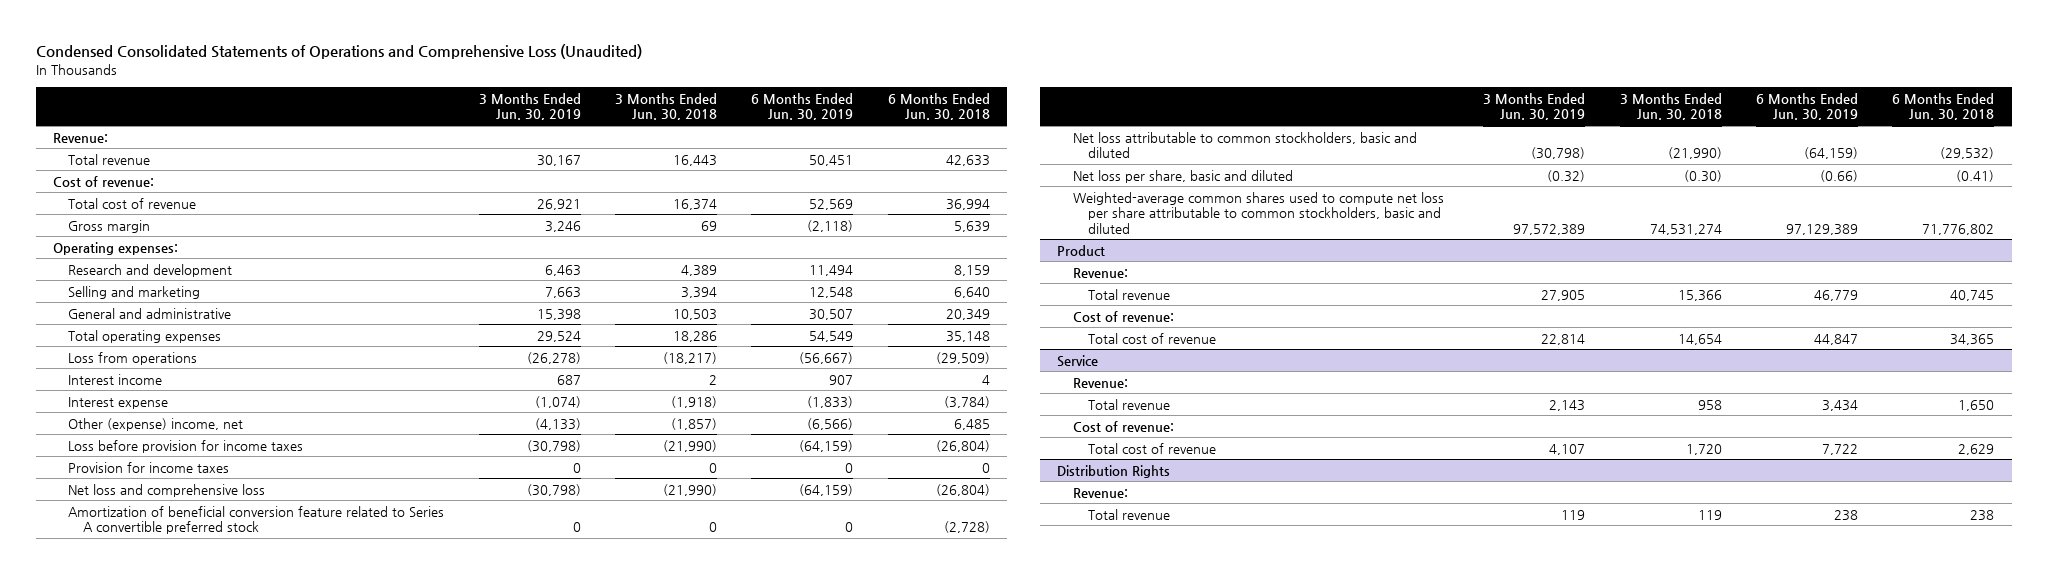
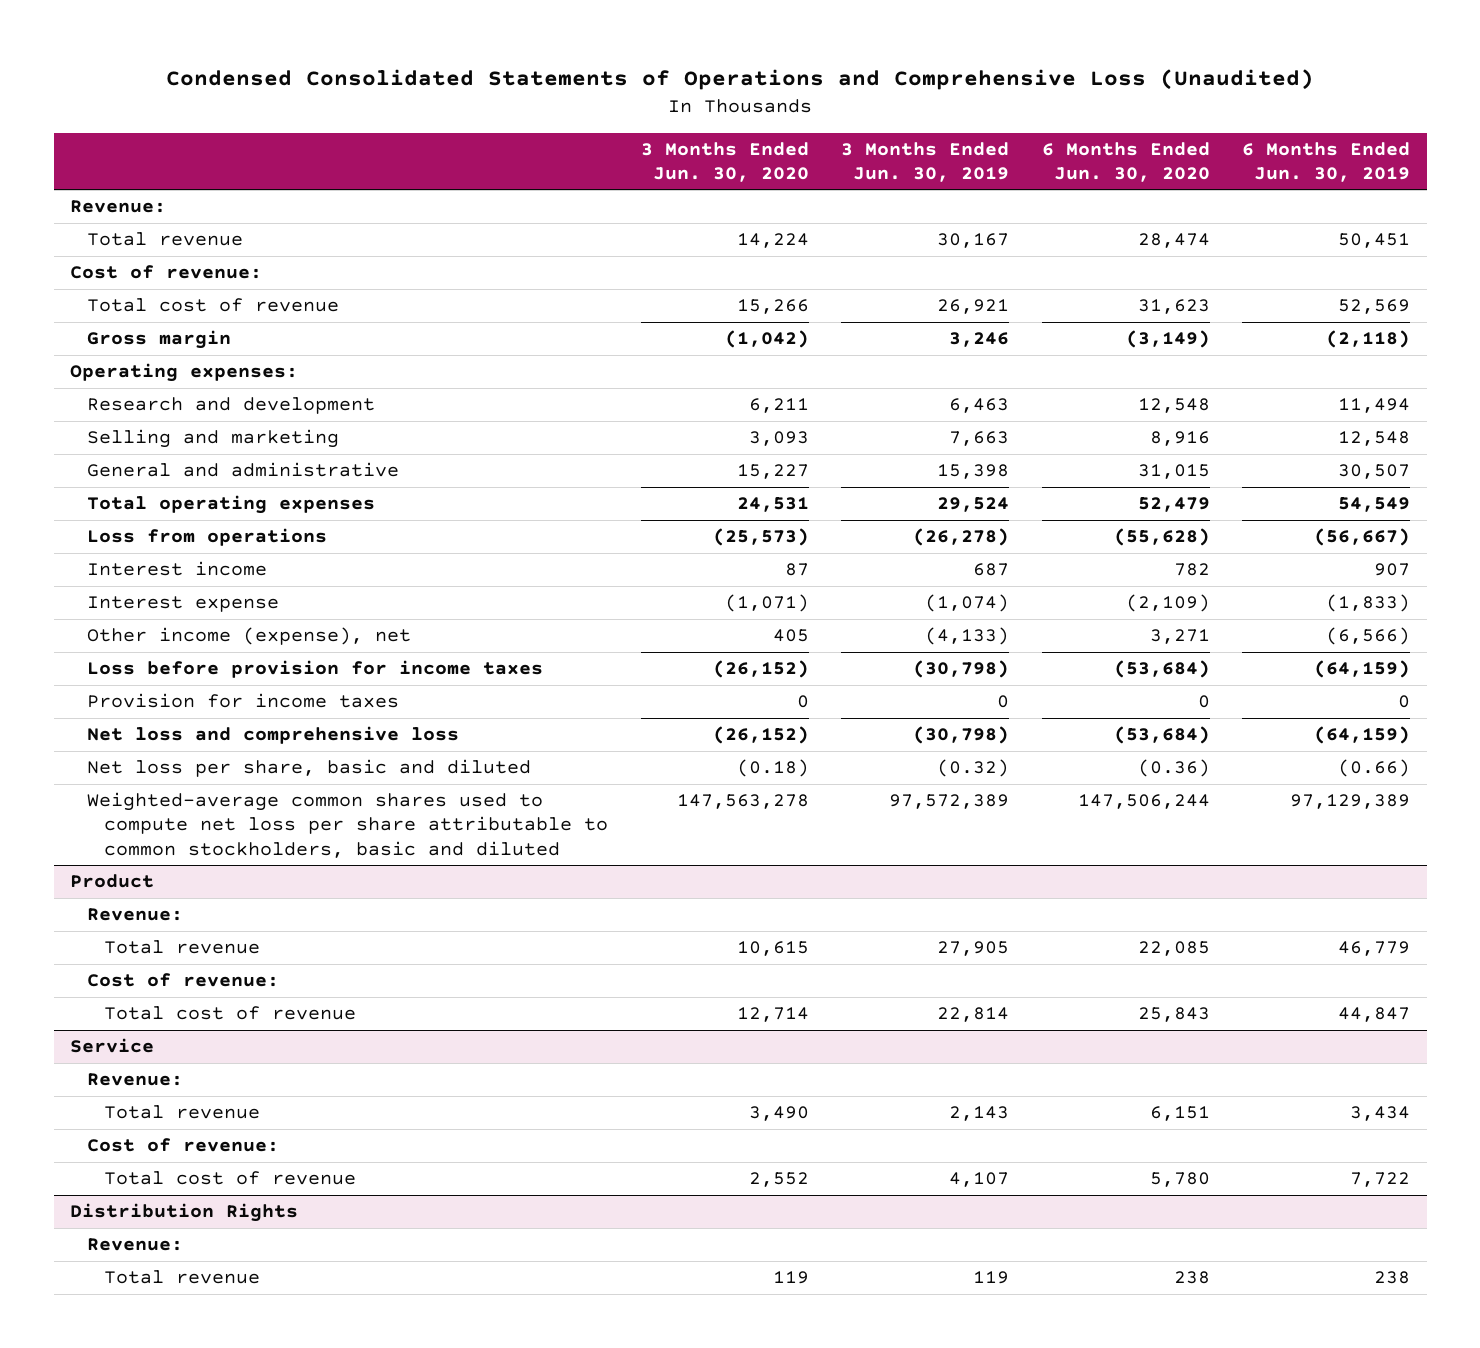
[614,92,717,121] 3 Months Ended Jun. 30, 2018 -> none
[887,92,990,121] 6 Months Ended Jun. 30, 2018 -> none
none -> [640,141,809,183] 3 Months Ended Jun. 30, 2020
none -> [1041,141,1210,183] 6 Months Ended Jun. 30, 2020
[68,417,244,431] Other (expense) income, net -> [87,627,412,646] Other income (expense), net
[68,505,445,535] Amortization of beneficial conversion feature related to Series A convertible preferred stock -> none
[1072,131,1417,159] Net loss attributable to common stockholders, basic and diluted -> none

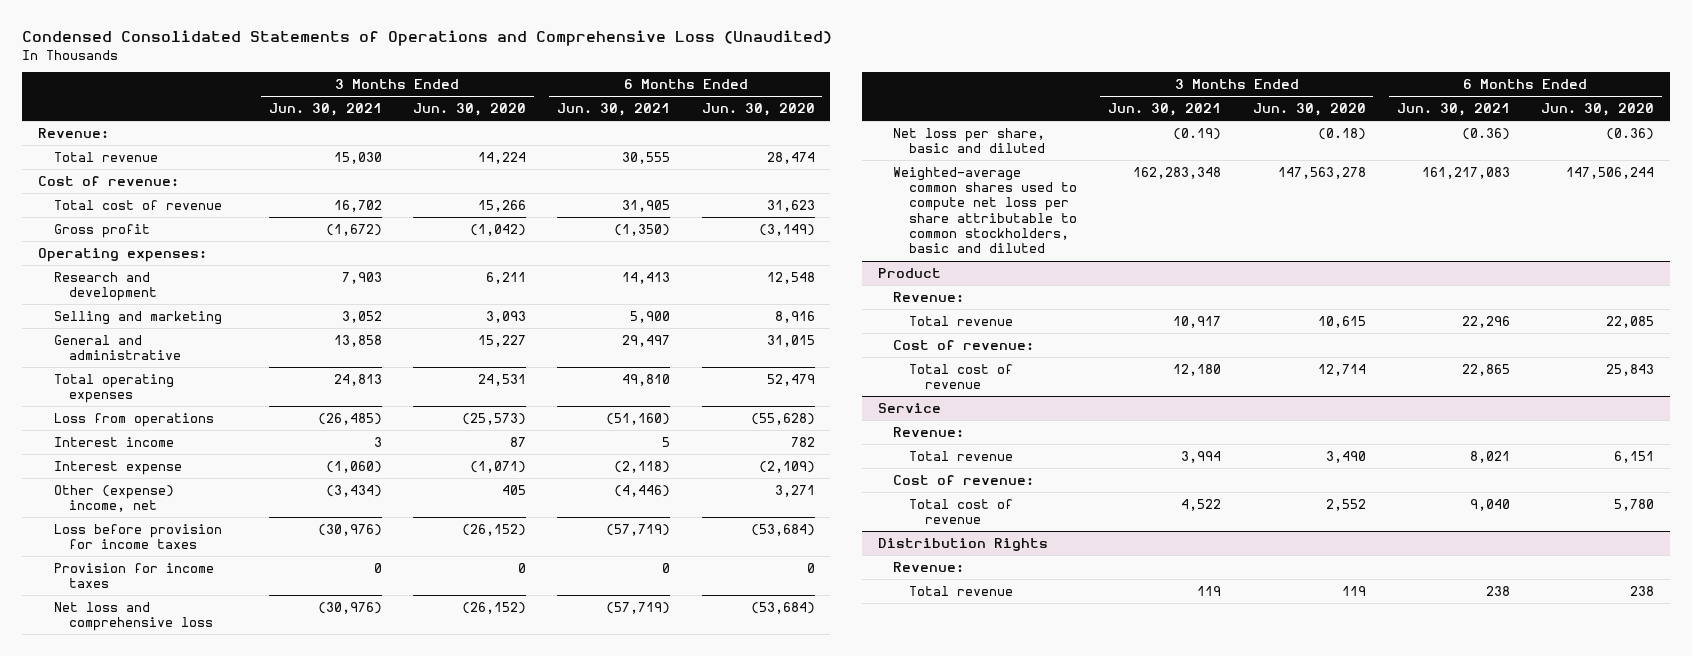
[841,141,1010,183] 3 Months Ended Jun. 30, 2019 -> none
[1242,141,1411,183] 6 Months Ended Jun. 30, 2019 -> none
none -> [268,103,382,117] Jun. 30, 2021
none -> [557,103,671,117] Jun. 30, 2021
[87,330,232,350] Gross margin -> [53,223,150,238] Gross profit
[87,627,412,646] Other income (expense), net -> [53,484,174,513] Other (expense) income, net

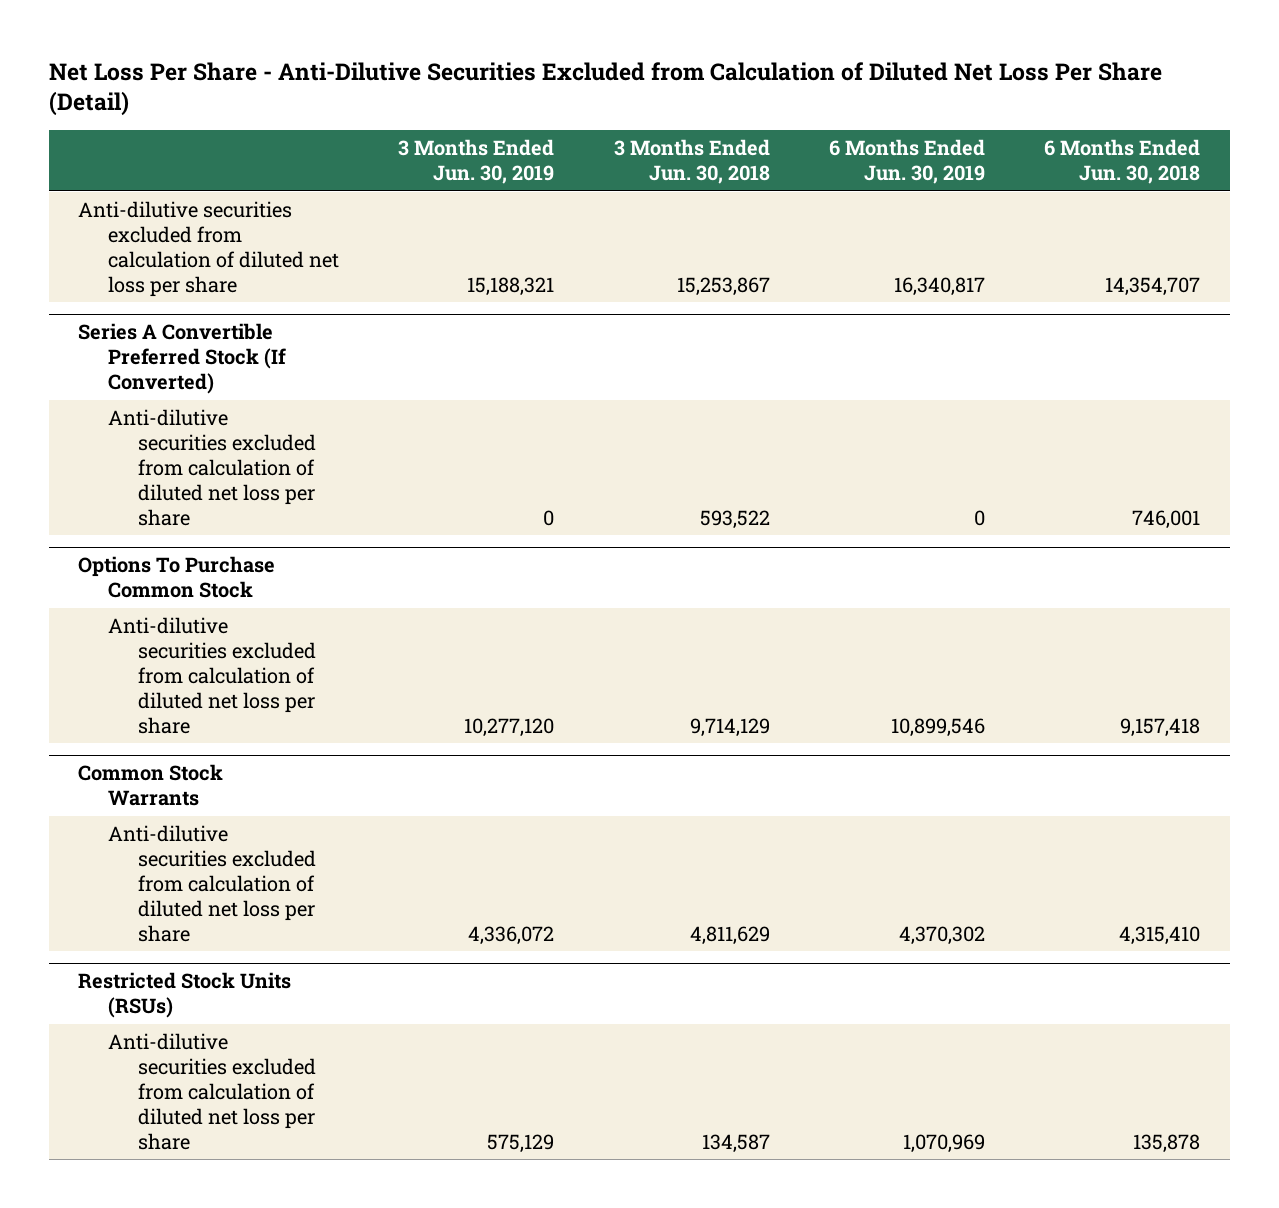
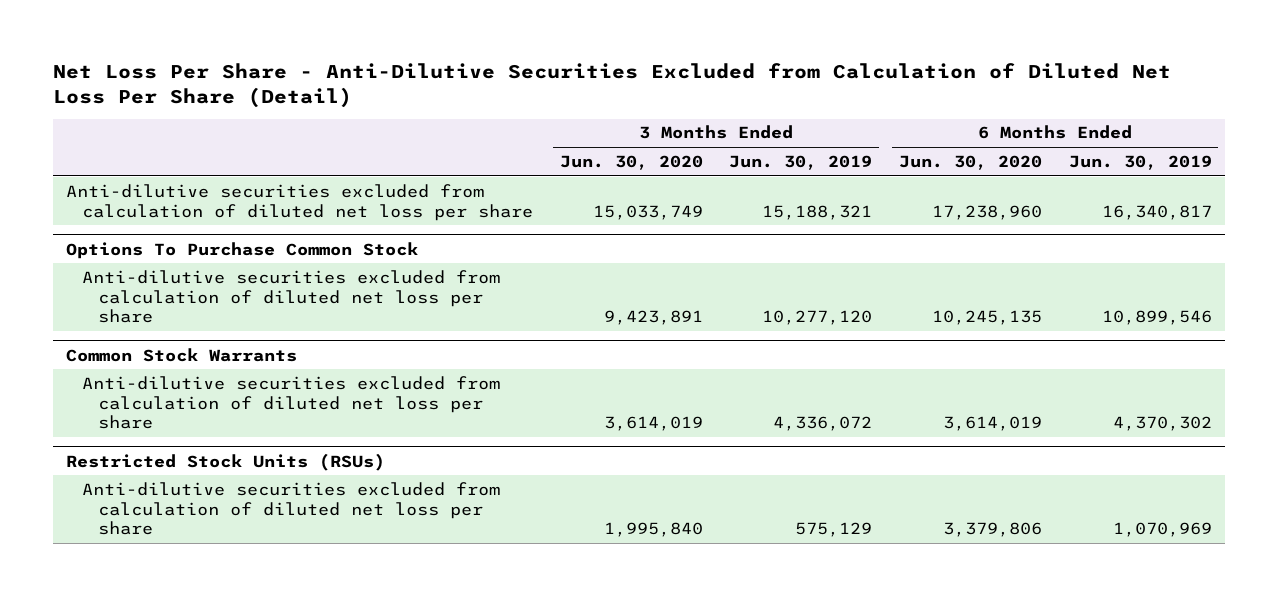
[613,139,770,185] 3 Months Ended Jun. 30, 2018 -> none
[1044,139,1201,185] 6 Months Ended Jun. 30, 2018 -> none
none -> [559,154,703,170] Jun. 30, 2020
none -> [899,154,1043,170] Jun. 30, 2020
[78,323,287,395] Series A Convertible Preferred Stock (If Converted) -> none
[108,408,316,526] Anti-dilutive securities excluded from calculation of diluted net loss per share -> none

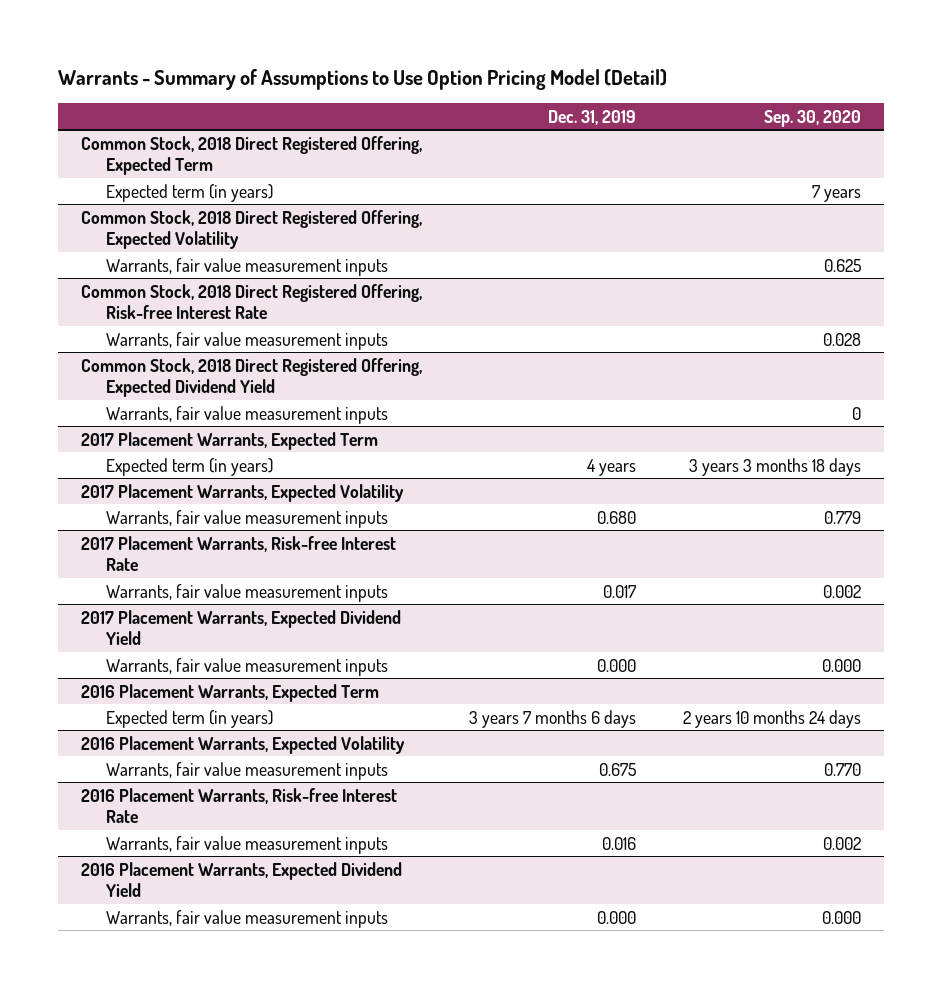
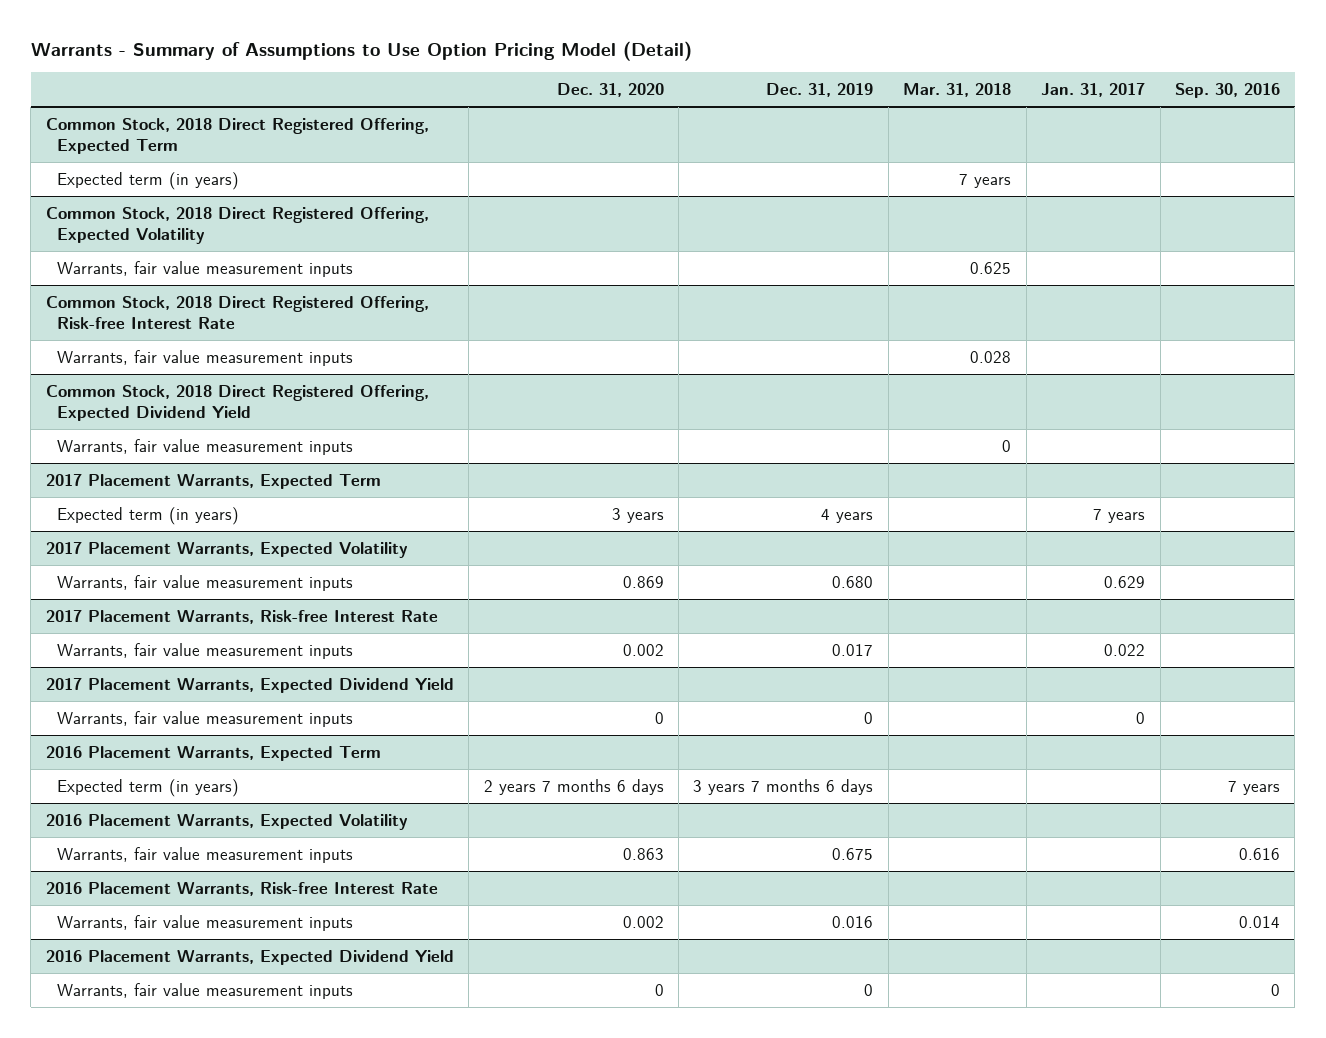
[763,109,861,127] Sep. 30, 2020 -> none
none -> [556,83,664,98] Dec. 31, 2020
none -> [903,83,1012,98] Mar. 31, 2018
none -> [1041,83,1146,98] Jan. 31, 2017
none -> [1175,83,1281,99] Sep. 30, 2016
[596,658,636,672] 0.000 -> [864,711,874,724] 0
[596,910,636,924] 0.000 -> [864,983,874,996] 0

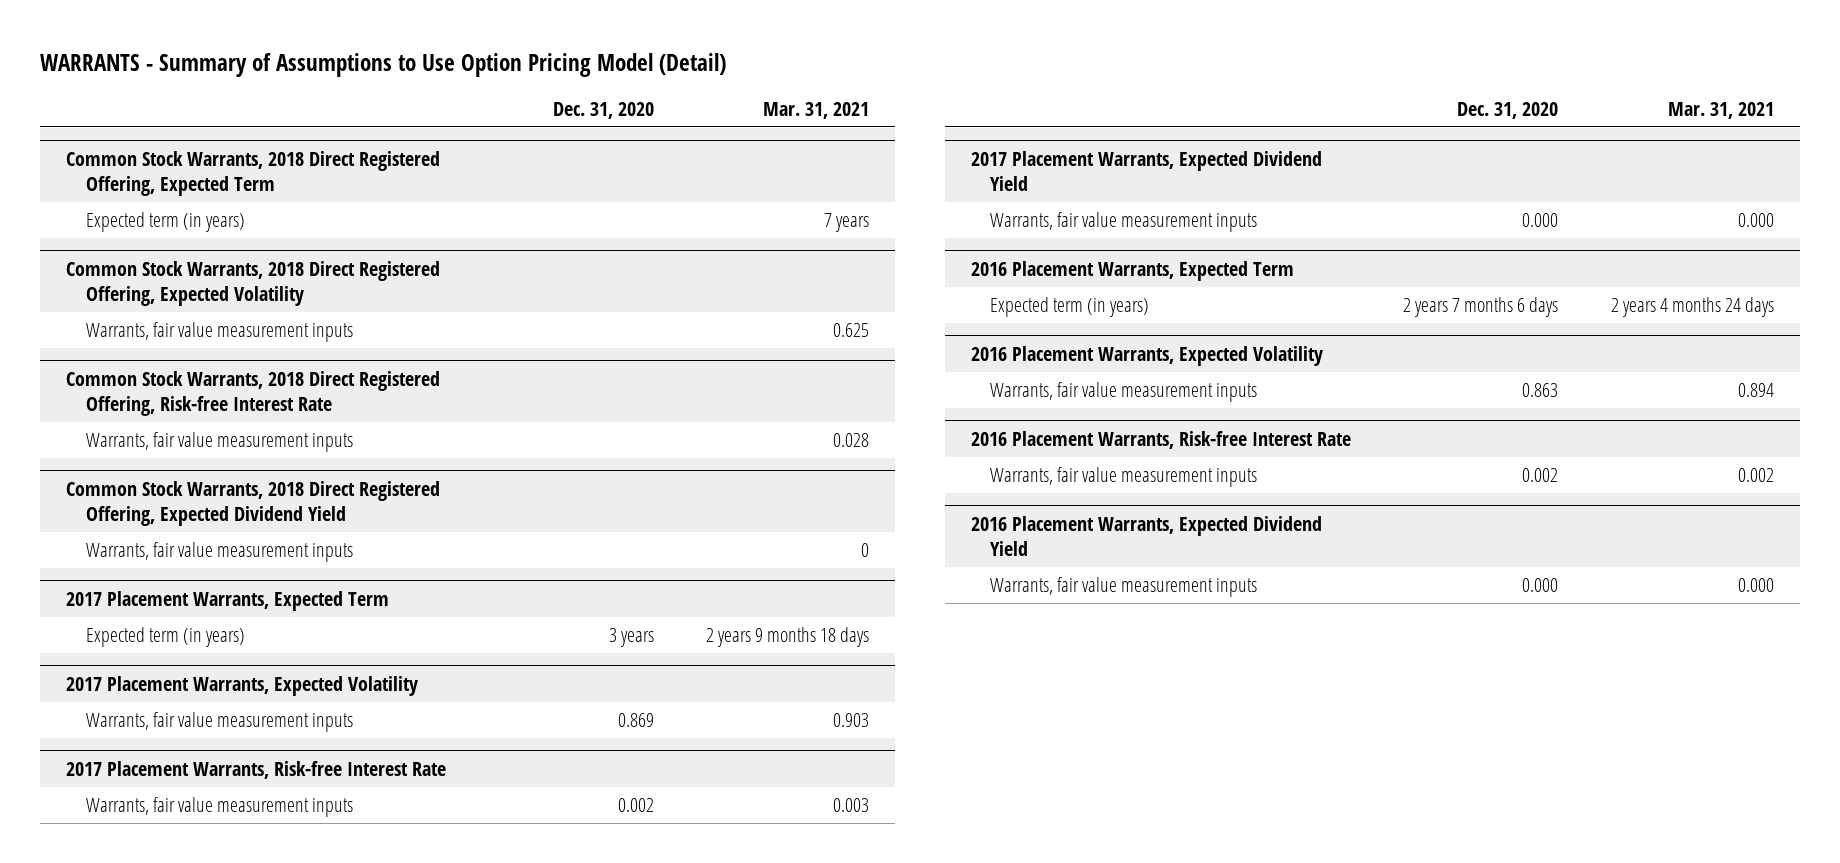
[30,41,692,62] Warrants - Summary of Assumptions to Use Option Pricing Model (Detail) -> [40,52,727,77] WARRANTS - Summary of Assumptions to Use Option Pricing Model (Detail)
[766,83,874,98] Dec. 31, 2019 -> none
[903,83,1012,98] Mar. 31, 2018 -> none
[1041,83,1146,98] Jan. 31, 2017 -> none
[1175,83,1281,99] Sep. 30, 2016 -> none
none -> [763,101,870,119] Mar. 31, 2021
[45,117,429,154] Common Stock, 2018 Direct Registered Offering, Expected Term -> [66,150,441,197] Common Stock Warrants, 2018 Direct Registered Offering, Expected Term
[45,206,429,244] Common Stock, 2018 Direct Registered Offering, Expected Volatility -> [66,260,441,307] Common Stock Warrants, 2018 Direct Registered Offering, Expected Volatility
[45,295,429,329] Common Stock, 2018 Direct Registered Offering, Risk-free Interest Rate -> [66,370,441,417] Common Stock Warrants, 2018 Direct Registered Offering, Risk-free Interest Rate
[45,384,429,421] Common Stock, 2018 Direct Registered Offering, Expected Dividend Yield -> [66,480,441,527] Common Stock Warrants, 2018 Direct Registered Offering, Expected Dividend Yield
[654,711,664,724] 0 -> [1522,213,1559,228] 0.000
[654,983,664,996] 0 -> [1522,578,1559,593] 0.000

